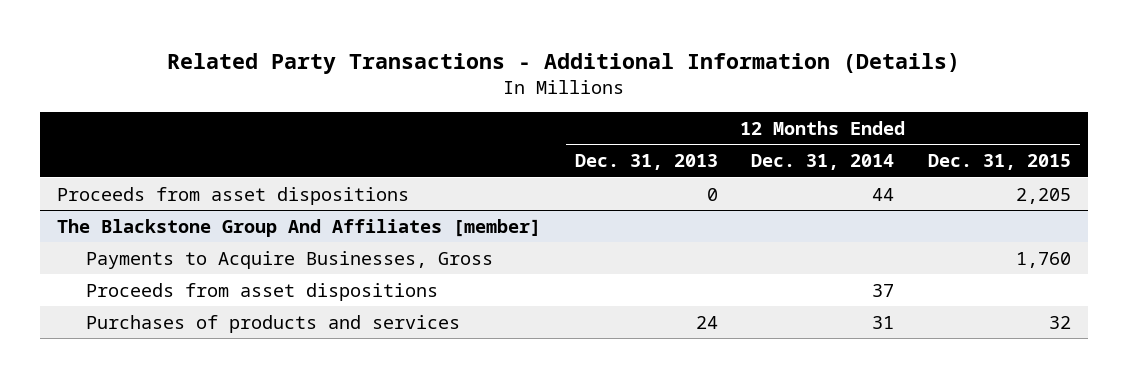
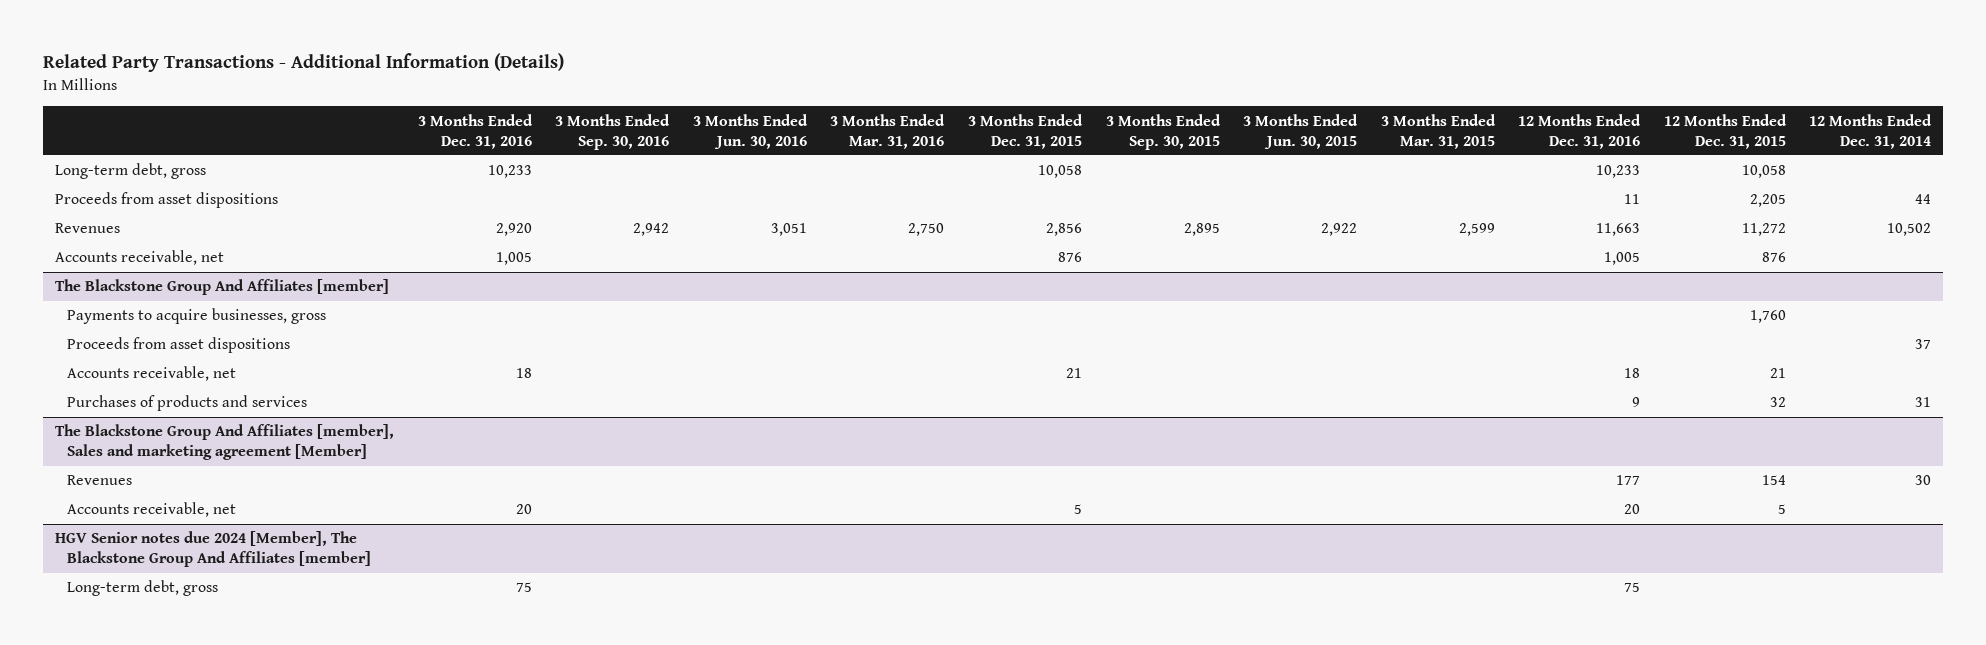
[574,154,718,171] Dec. 31, 2013 -> none
none -> [417,113,533,149] 3 Months Ended Dec. 31, 2016
none -> [555,113,671,150] 3 Months Ended Sep. 30, 2016
none -> [692,113,808,149] 3 Months Ended Jun. 30, 2016
none -> [830,113,946,149] 3 Months Ended Mar. 31, 2016
none -> [967,113,1083,149] 3 Months Ended Dec. 31, 2015
none -> [1105,113,1221,150] 3 Months Ended Sep. 30, 2015
none -> [1243,113,1359,149] 3 Months Ended Jun. 30, 2015
none -> [1380,113,1496,149] 3 Months Ended Mar. 31, 2015
none -> [1518,113,1642,149] 12 Months Ended Dec. 31, 2016
none -> [54,163,206,180] Long-term debt, gross
none -> [54,223,120,234] Revenues
none -> [54,250,224,266] Accounts receivable, net
[85,250,493,269] Payments to Acquire Businesses, Gross -> [66,308,326,325] Payments to acquire businesses, gross
none -> [66,366,236,382] Accounts receivable, net
none -> [54,424,394,461] The Blackstone Group And Affiliates [member], Sales and marketing agreement [Member]
none -> [66,475,132,486] Revenues
none -> [66,502,236,518] Accounts receivable, net
none -> [54,531,371,568] HGV Senior notes due 2024 [Member], The Blackstone Group And Affiliates [member]
none -> [66,580,218,597] Long-term debt, gross

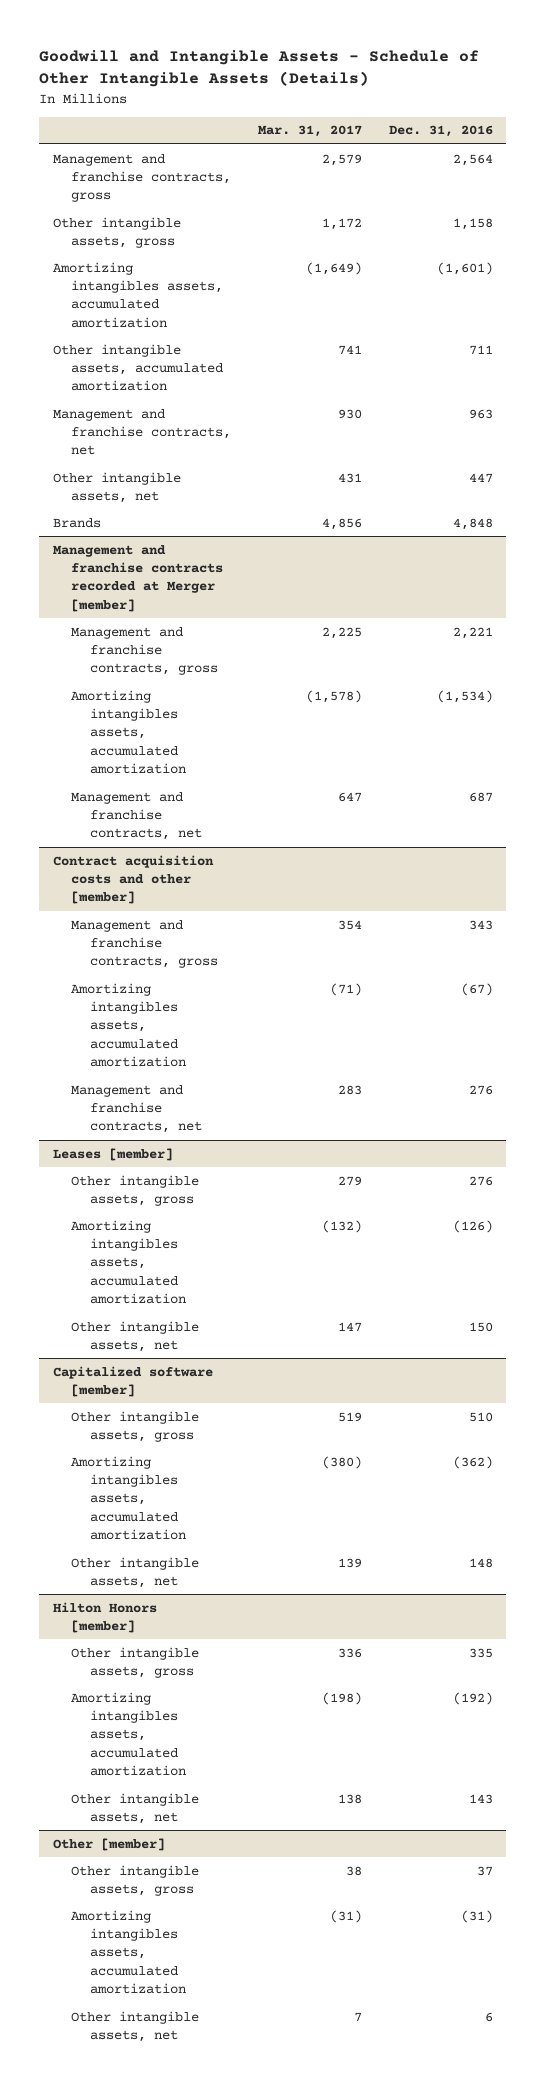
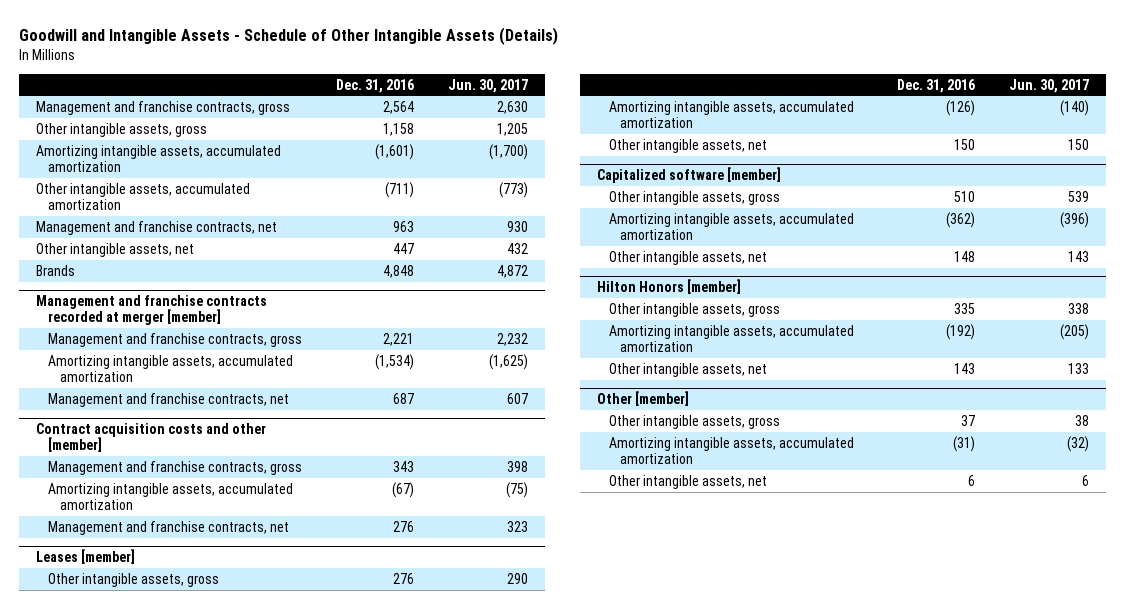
[257,125,362,138] Mar. 31, 2017 -> none
none -> [447,78,528,93] Jun. 30, 2017
[52,261,224,328] Amortizing intangibles assets, accumulated amortization -> [36,144,282,173] Amortizing intangible assets, accumulated amortization
[468,344,493,355] 711 -> [384,181,414,198] (711)
[52,544,224,612] Management and franchise contracts recorded at Merger [member] -> [36,294,268,326] Management and franchise contracts recorded at merger [member]
[71,689,187,775] Amortizing intangibles assets, accumulated amortization -> [47,354,293,383] Amortizing intangible assets, accumulated amortization
[71,982,187,1068] Amortizing intangibles assets, accumulated amortization -> [47,482,293,511] Amortizing intangible assets, accumulated amortization
[71,1219,187,1305] Amortizing intangibles assets, accumulated amortization -> [608,100,854,129] Amortizing intangible assets, accumulated amortization
[71,1455,187,1541] Amortizing intangibles assets, accumulated amortization -> [608,212,854,241] Amortizing intangible assets, accumulated amortization
[71,1691,187,1777] Amortizing intangibles assets, accumulated amortization -> [608,324,854,353] Amortizing intangible assets, accumulated amortization
[71,1909,187,1995] Amortizing intangibles assets, accumulated amortization -> [608,436,854,465] Amortizing intangible assets, accumulated amortization

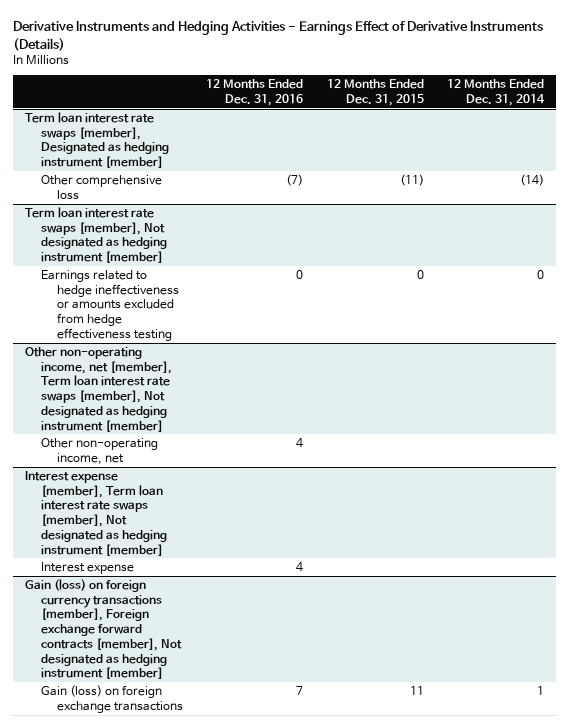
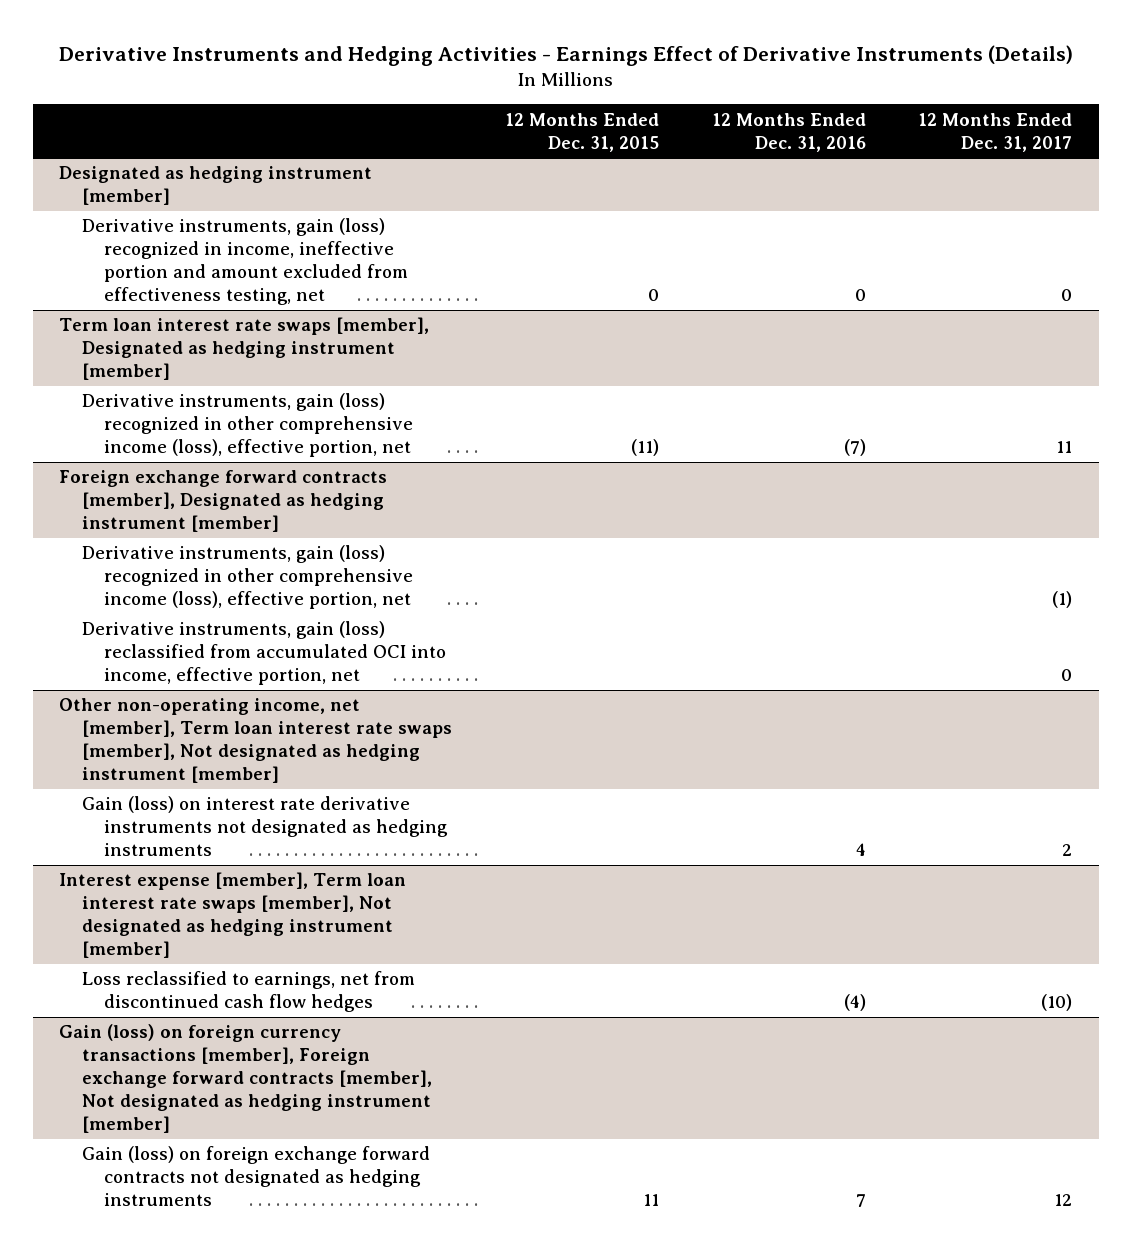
[447,79,546,106] 12 Months Ended Dec. 31, 2014 -> none
none -> [918,112,1073,152] 12 Months Ended Dec. 31, 2017
none -> [59,166,373,206] Designated as hedging instrument [member]
none -> [81,218,408,305] Derivative instruments, gain (loss) recognized in income, ineffective portion and amount excluded from effectiveness testing, net
[25,207,168,264] Term loan interest rate swaps [member], Not designated as hedging instrument [member] -> none
[41,270,180,341] Earnings related to hedge ineffectiveness or amounts excluded from hedge effectiveness testing -> none
[41,175,163,200] Other comprehensive loss -> [81,393,413,458] Derivative instruments, gain (loss) recognized in other comprehensive income (loss), effective portion, net
none -> [59,470,388,533] Foreign exchange forward contracts [member], Designated as hedging instrument [member]
none -> [81,545,413,610] Derivative instruments, gain (loss) recognized in other comprehensive income (loss), effective portion, net
none -> [81,621,446,686] Derivative instruments, gain (loss) reclassified from accumulated OCI into income, effective portion, net
[41,438,159,465] Other non-operating income, net -> [81,796,448,857] Gain (loss) on interest rate derivative instruments not designated as hedging instruments
[41,562,135,575] Interest expense -> none
none -> [81,971,415,1013] Loss reclassified to earnings, net from discontinued cash flow hedges
[41,685,184,713] Gain (loss) on foreign exchange transactions -> [81,1146,430,1207] Gain (loss) on foreign exchange forward contracts not designated as hedging instruments

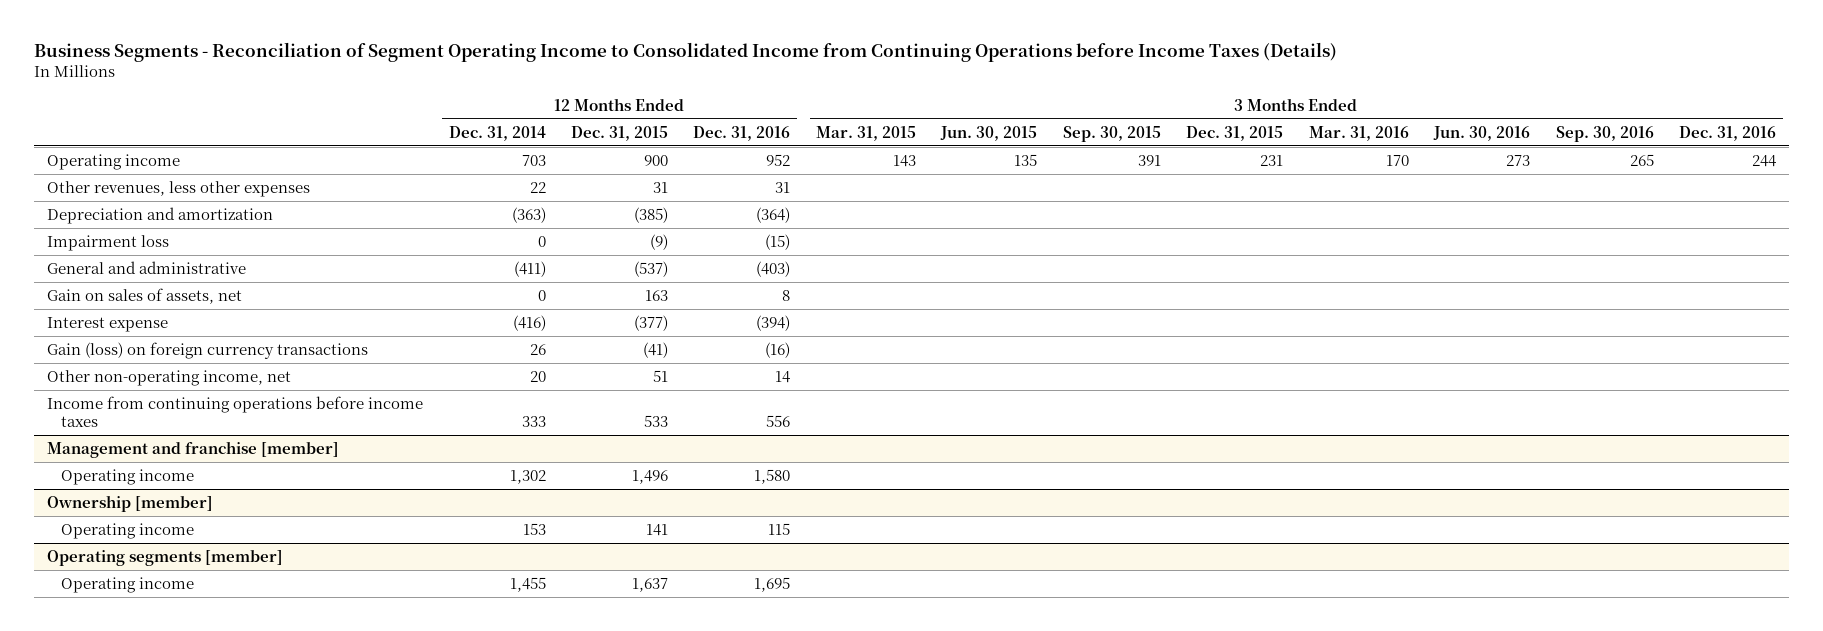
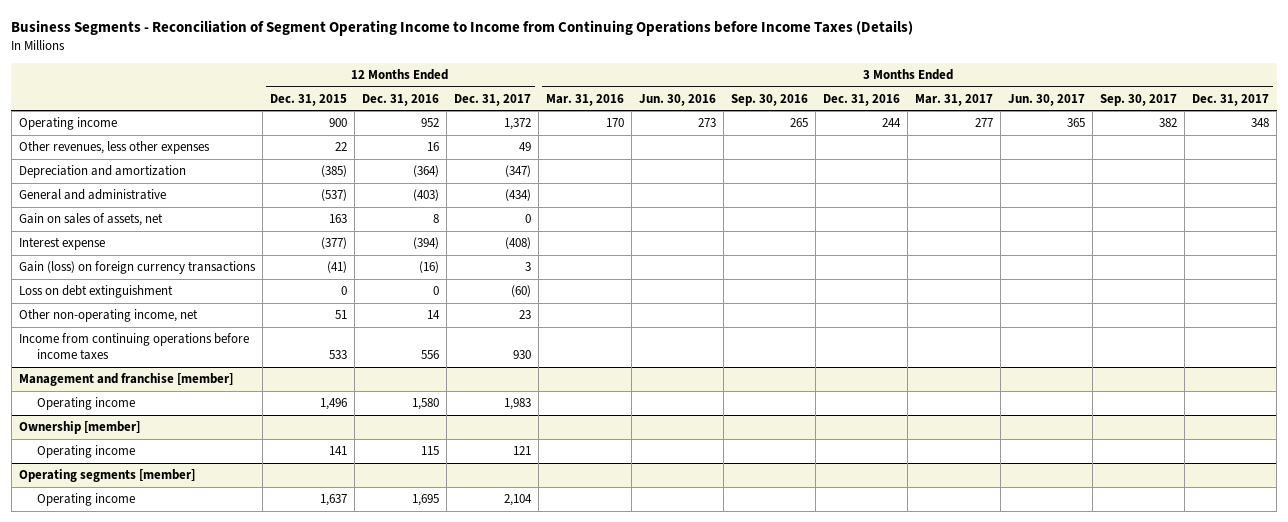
[34,42,1338,63] Business Segments - Reconciliation of Segment Operating Income to Consolidated Income from Continuing Operations before Income Taxes (Details) -> [11,19,914,36] Business Segments - Reconciliation of Segment Operating Income to Income from Continuing Operations before Income Taxes (Details)
[448,125,546,141] Dec. 31, 2014 -> none
[815,125,916,141] Mar. 31, 2015 -> none
[940,125,1038,141] Jun. 30, 2015 -> none
[1062,125,1161,142] Sep. 30, 2015 -> none
[1186,125,1284,141] Dec. 31, 2015 -> none
none -> [454,93,532,106] Dec. 31, 2017
none -> [915,93,994,106] Mar. 31, 2017
none -> [1008,93,1086,106] Jun. 30, 2017
none -> [1100,93,1178,106] Sep. 30, 2017
none -> [1192,93,1270,106] Dec. 31, 2017
[652,181,668,193] 31 -> [334,142,347,152] 22
[775,181,791,193] 31 -> [426,142,439,152] 16
[47,234,170,251] Impairment loss -> none
none -> [18,285,173,299] Loss on debt extinguishment

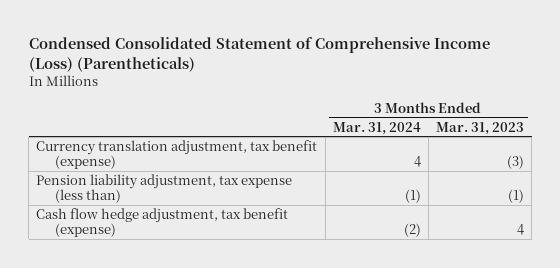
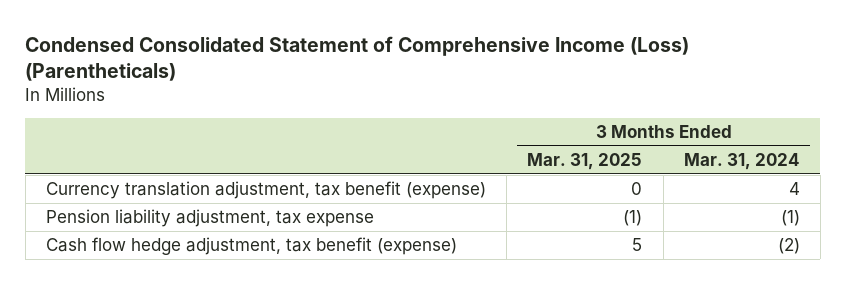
[435,121,524,135] Mar. 31, 2023 -> none
none -> [527,152,643,170] Mar. 31, 2025
[36,174,293,204] Pension liability adjustment, tax expense (less than) -> [46,209,375,228] Pension liability adjustment, tax expense

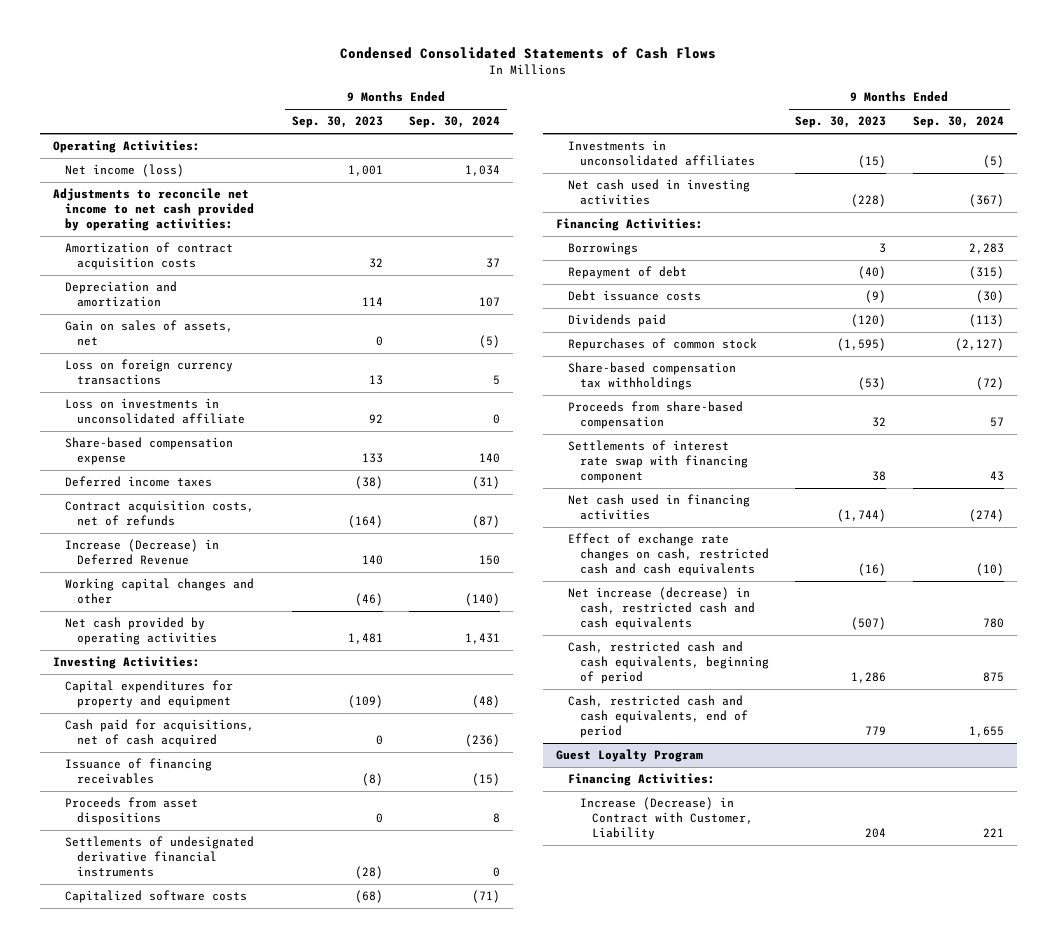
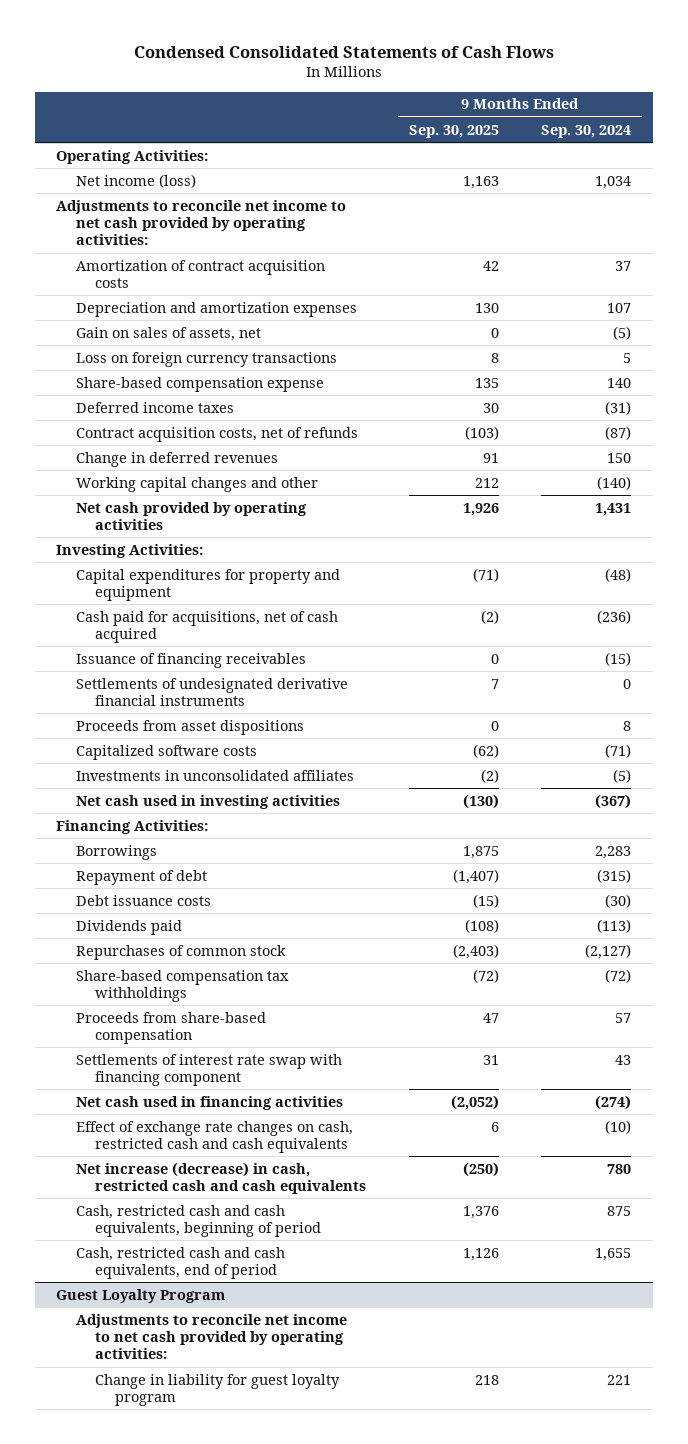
[292,116,384,129] Sep. 30, 2023 -> none
none -> [408,124,499,138] Sep. 30, 2025
[64,281,177,308] Depreciation and amortization -> [75,301,357,317] Depreciation and amortization expenses
[64,398,245,425] Loss on investments in unconsolidated affiliate -> none
[64,539,219,566] Increase (Decrease) in Deferred Revenue -> [75,451,278,467] Change in deferred revenues
[64,797,198,826] Proceeds from asset dispositions -> [75,719,304,735] Proceeds from asset dispositions
[567,773,715,787] Financing Activities: -> none
none -> [75,1313,347,1360] Adjustments to reconcile net income to net cash provided by operating activities:
[579,797,753,841] Increase (Decrease) in Contract with Customer, Liability -> [95,1373,341,1407] Change in liability for guest loyalty program

